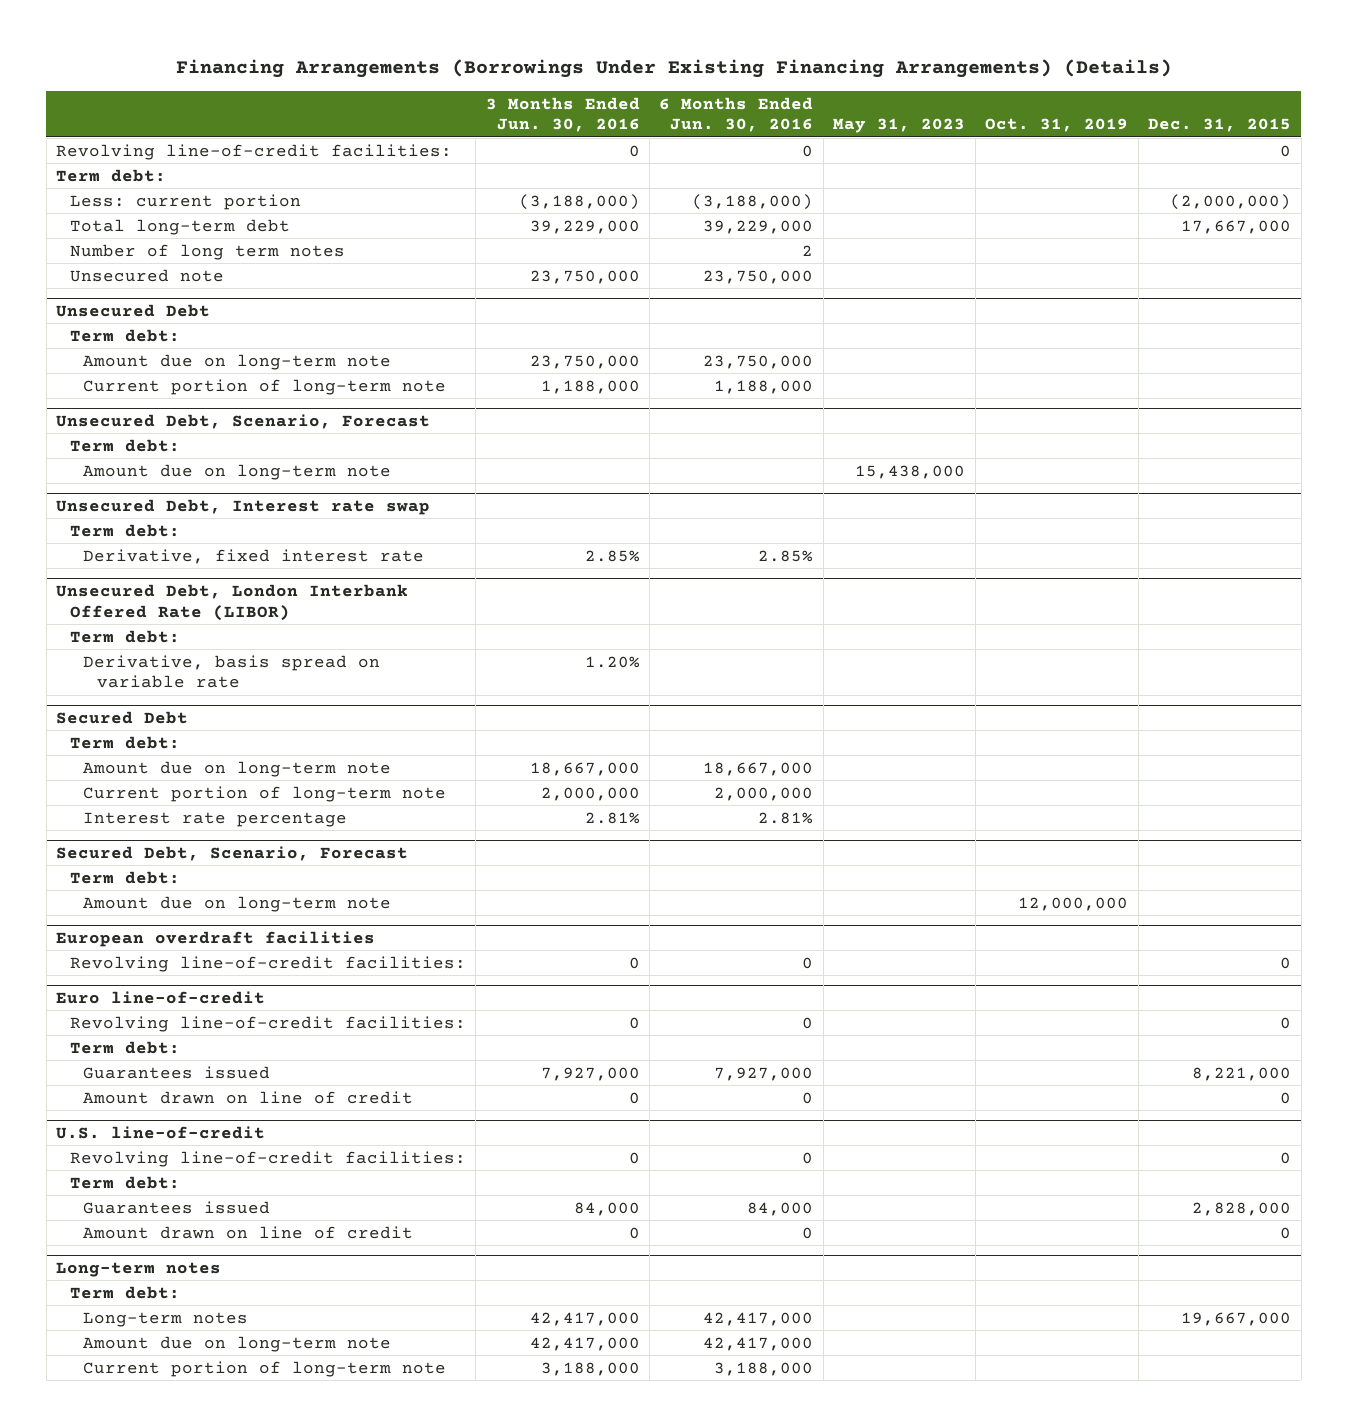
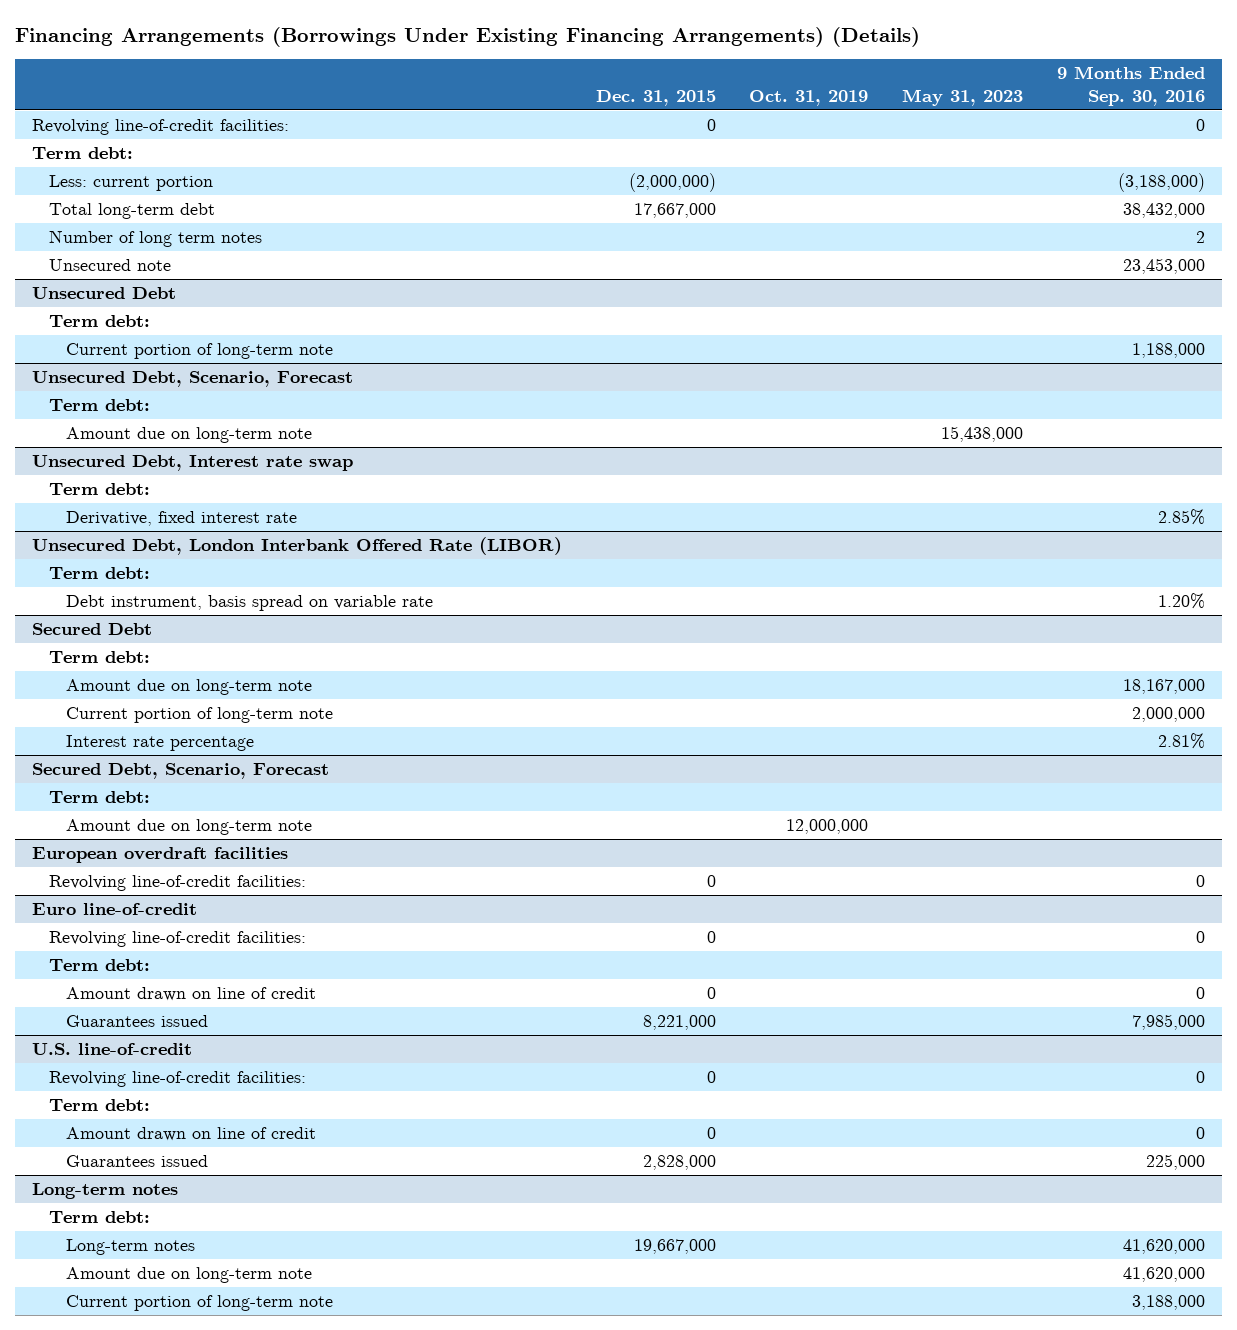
[485,96,640,133] 3 Months Ended Jun. 30, 2016 -> none
[659,96,814,133] 6 Months Ended Jun. 30, 2016 -> none
none -> [1056,66,1205,106] 9 Months Ended Sep. 30, 2016
[83,353,392,370] Amount due on long-term note -> none
[83,654,381,689] Derivative, basis spread on variable rate -> [65,594,433,611] Debt instrument, basis spread on variable rate
[83,1065,271,1079] Guarantees issued -> [65,1014,208,1027] Guarantees issued
[83,1200,271,1214] Guarantees issued -> [65,1154,208,1167] Guarantees issued

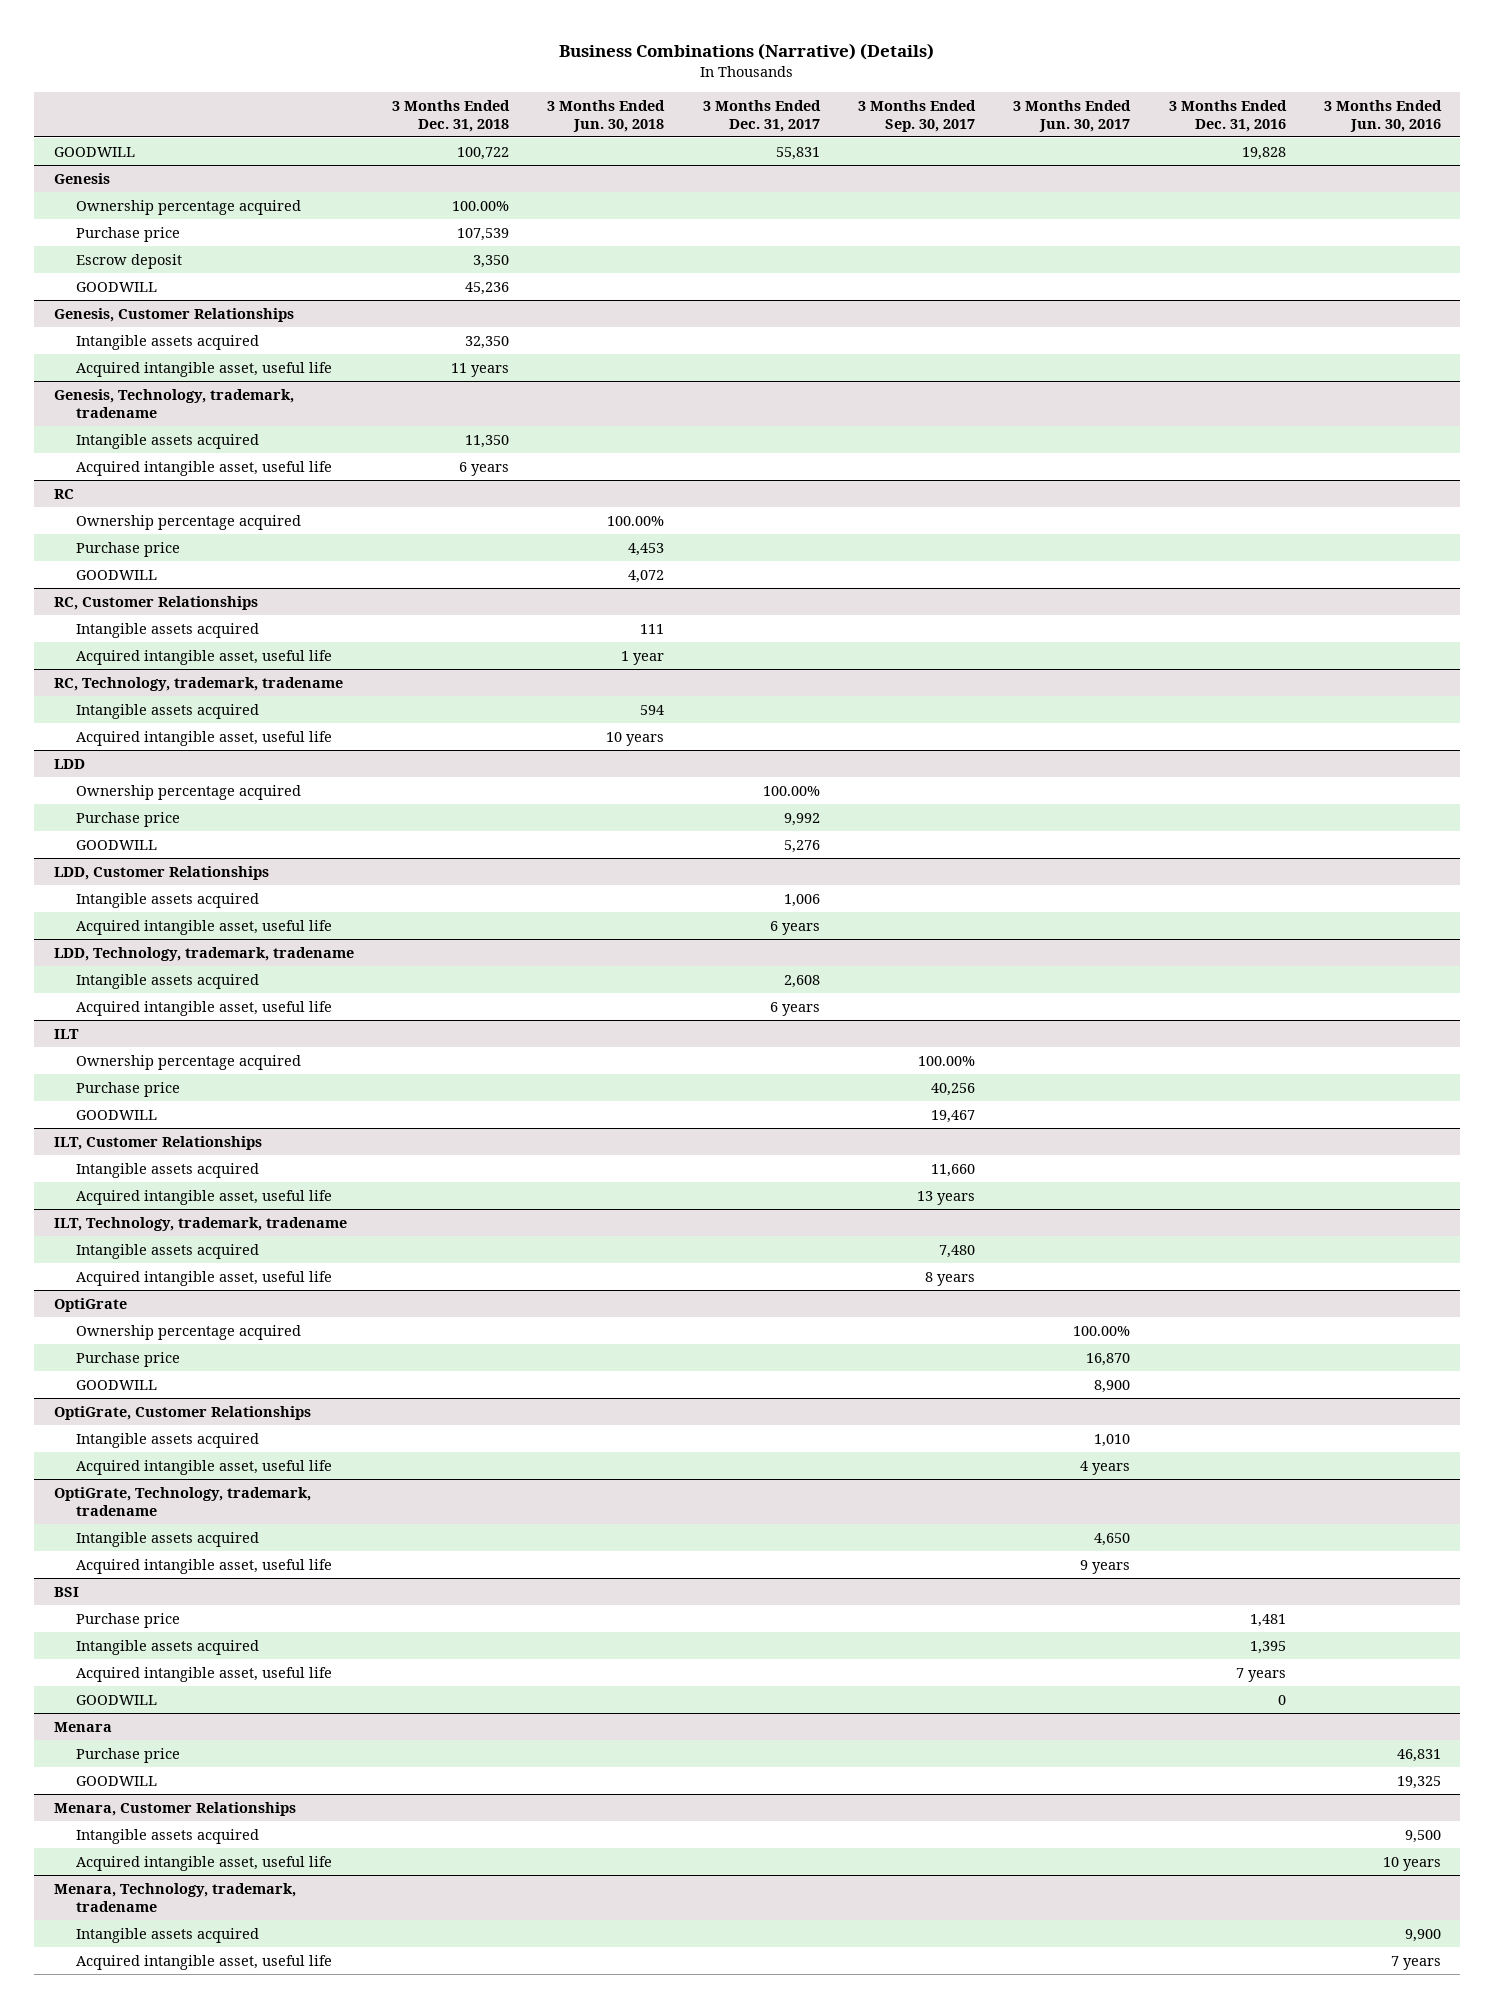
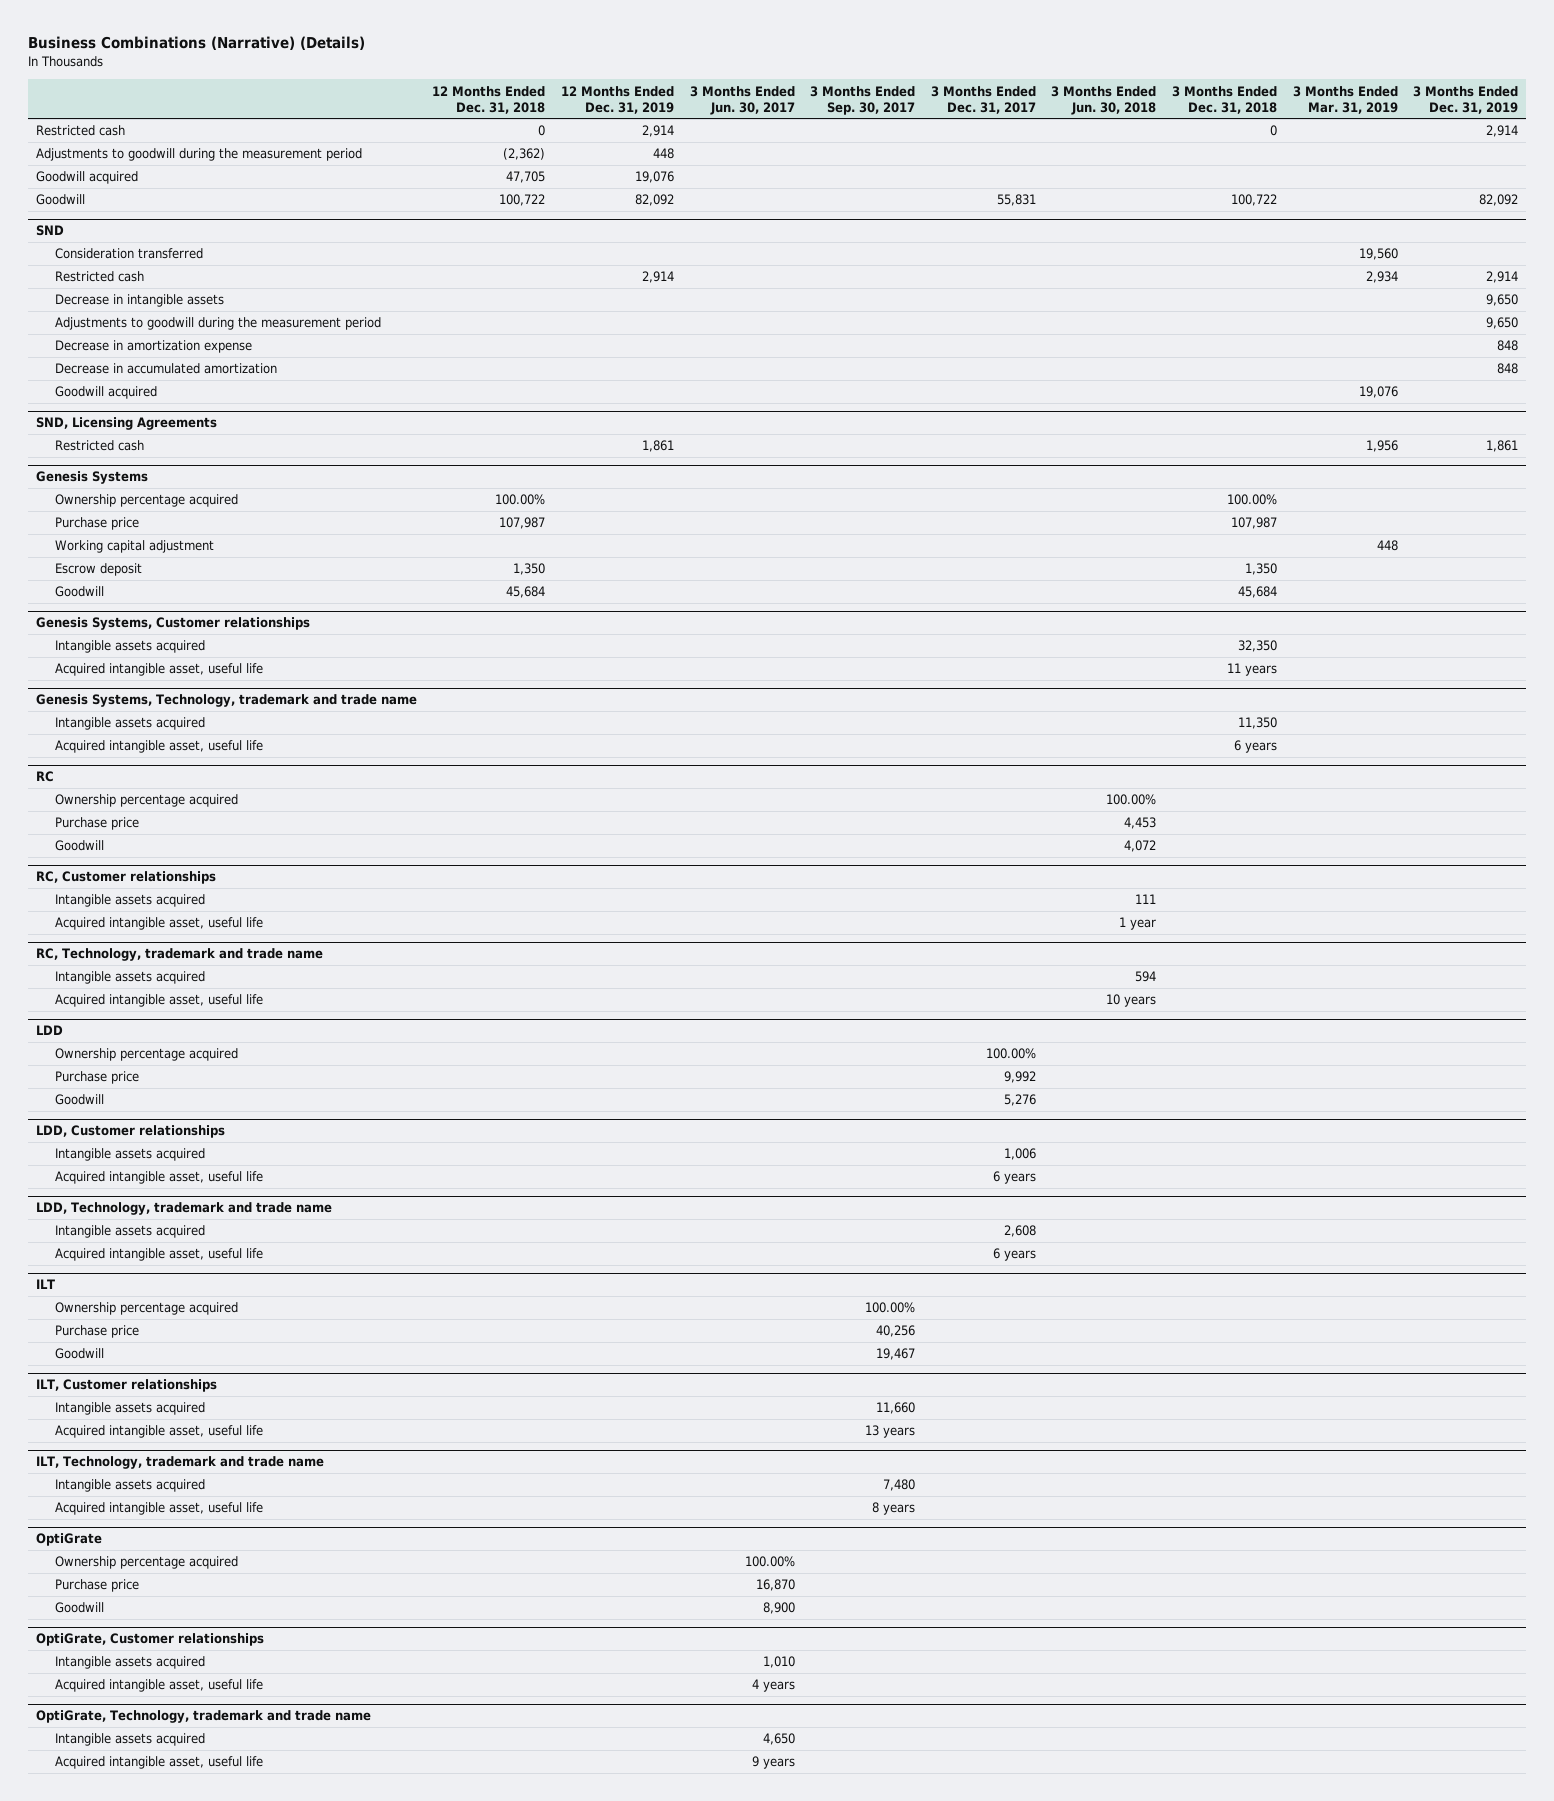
[1168,99,1287,132] 3 Months Ended Dec. 31, 2016 -> none
[1323,99,1442,132] 3 Months Ended Jun. 30, 2016 -> none
none -> [432,85,546,114] 12 Months Ended Dec. 31, 2018
none -> [561,85,675,114] 12 Months Ended Dec. 31, 2019
none -> [1292,85,1398,114] 3 Months Ended Mar. 31, 2019
none -> [1413,85,1519,114] 3 Months Ended Dec. 31, 2019
none -> [35,125,125,137] Restricted cash
none -> [35,148,362,162] Adjustments to goodwill during the measurement period
none -> [35,171,138,185] Goodwill acquired
[53,146,135,157] GOODWILL -> [35,194,85,206] Goodwill
none -> [35,225,64,237] SND
none -> [55,248,204,260] Consideration transferred
none -> [55,271,145,283] Restricted cash
none -> [55,294,225,308] Decrease in intangible assets
none -> [55,317,382,331] Adjustments to goodwill during the measurement period
none -> [55,340,253,354] Decrease in amortization expense
none -> [55,363,278,375] Decrease in accumulated amortization
none -> [55,386,158,400] Goodwill acquired
none -> [35,417,217,431] SND, Licensing Agreements
none -> [55,440,145,452] Restricted cash
[53,172,110,184] Genesis -> [35,471,148,485] Genesis Systems
[456,227,509,241] 107,539 -> [1230,517,1277,530] 107,987
none -> [55,540,215,554] Working capital adjustment
[472,254,509,268] 3,350 -> [1244,563,1277,576] 1,350
[76,281,158,292] GOODWILL -> [55,586,105,598] Goodwill
[464,281,509,295] 45,236 -> [1237,586,1277,599] 45,684
[53,307,294,322] Genesis, Customer Relationships -> [35,617,310,631] Genesis Systems, Customer relationships
[53,388,294,418] Genesis, Technology, trademark, tradename -> [35,694,417,708] Genesis Systems, Technology, trademark and trade name
[76,569,158,580] GOODWILL -> [55,840,105,852] Goodwill
[53,595,258,610] RC, Customer Relationships -> [35,871,216,885] RC, Customer relationships
[53,676,343,691] RC, Technology, trademark, tradename -> [35,948,323,962] RC, Technology, trademark and trade name
[76,839,158,850] GOODWILL -> [55,1094,105,1106] Goodwill
[53,865,269,880] LDD, Customer Relationships -> [35,1125,225,1139] LDD, Customer relationships
[53,946,354,961] LDD, Technology, trademark, tradename -> [35,1202,332,1216] LDD, Technology, trademark and trade name
[76,1109,158,1120] GOODWILL -> [55,1348,105,1360] Goodwill
[53,1135,262,1150] ILT, Customer Relationships -> [35,1379,217,1393] ILT, Customer relationships
[53,1216,347,1231] ILT, Technology, trademark, tradename -> [35,1456,324,1470] ILT, Technology, trademark and trade name
[76,1379,158,1390] GOODWILL -> [55,1602,105,1614] Goodwill
[53,1405,311,1420] OptiGrate, Customer Relationships -> [35,1633,264,1647] OptiGrate, Customer relationships
[53,1486,311,1516] OptiGrate, Technology, trademark, tradename -> [35,1710,371,1724] OptiGrate, Technology, trademark and trade name
[53,1586,79,1597] BSI -> none
[76,1612,181,1628] Purchase price -> none
[76,1639,260,1655] Intangible assets acquired -> none
[76,1666,333,1682] Acquired intangible asset, useful life -> none
[76,1694,158,1705] GOODWILL -> none
[53,1721,112,1732] Menara -> none
[76,1747,181,1763] Purchase price -> none
[76,1775,158,1786] GOODWILL -> none
[53,1801,296,1816] Menara, Customer Relationships -> none
[76,1828,260,1844] Intangible assets acquired -> none
[76,1855,333,1871] Acquired intangible asset, useful life -> none
[53,1882,296,1912] Menara, Technology, trademark, tradename -> none
[76,1927,260,1943] Intangible assets acquired -> none
[76,1954,333,1970] Acquired intangible asset, useful life -> none

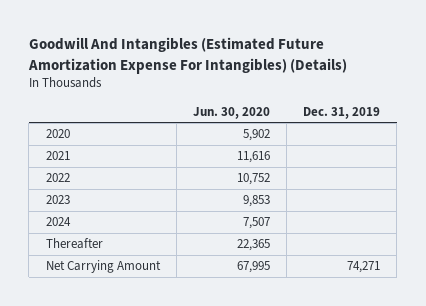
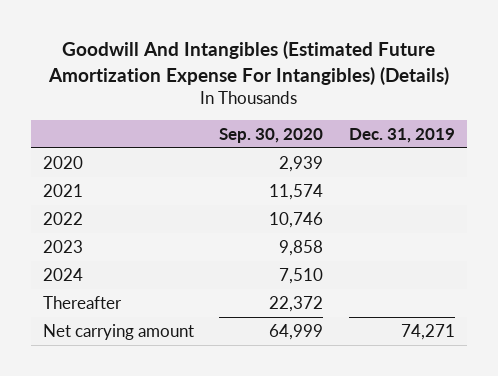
[192,106,270,119] Jun. 30, 2020 -> none
none -> [219,127,324,143] Sep. 30, 2020
[45,260,161,274] Net Carrying Amount -> [43,323,195,340] Net carrying amount

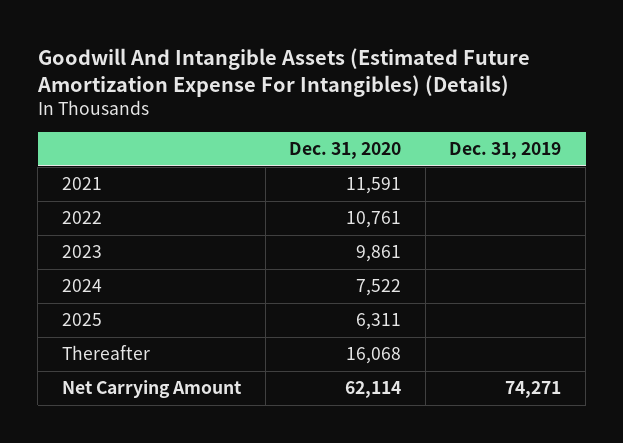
[47,41,449,85] Goodwill And Intangibles (Estimated Future Amortization Expense For Intangibles) (Details) -> [36,47,530,97] Goodwill And Intangible Assets (Estimated Future Amortization Expense For Intangibles) (Details)
[219,127,324,143] Sep. 30, 2020 -> none
none -> [289,142,402,160] Dec. 31, 2020
[43,155,84,169] 2020 -> none
none -> [61,313,102,327] 2025
[43,323,195,340] Net carrying amount -> [61,380,242,399] Net Carrying Amount

